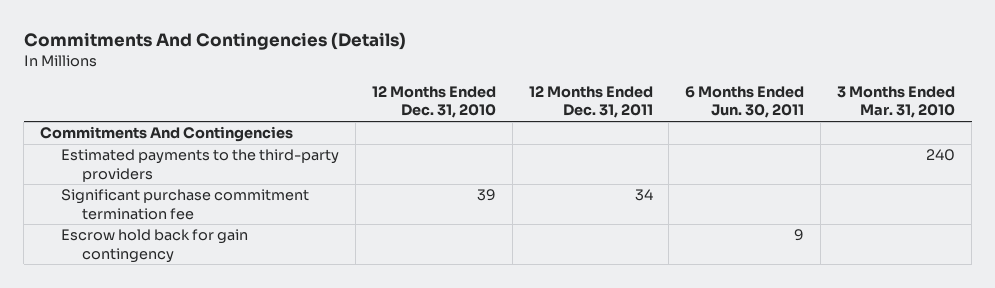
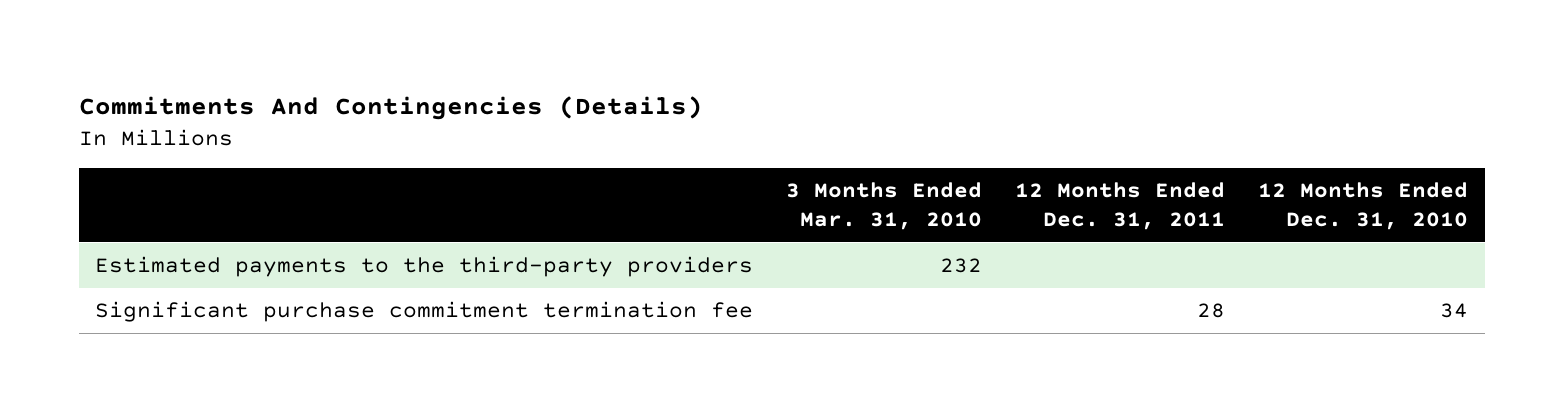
[685,86,805,119] 6 Months Ended Jun. 30, 2011 -> none
[39,126,293,143] Commitments And Contingencies -> none
[60,229,248,263] Escrow hold back for gain contingency -> none
[926,149,956,162] 240 -> [940,258,983,274] 232
[476,189,496,202] 39 -> [1440,303,1469,319] 34
[634,189,653,202] 34 -> [1197,303,1226,319] 28

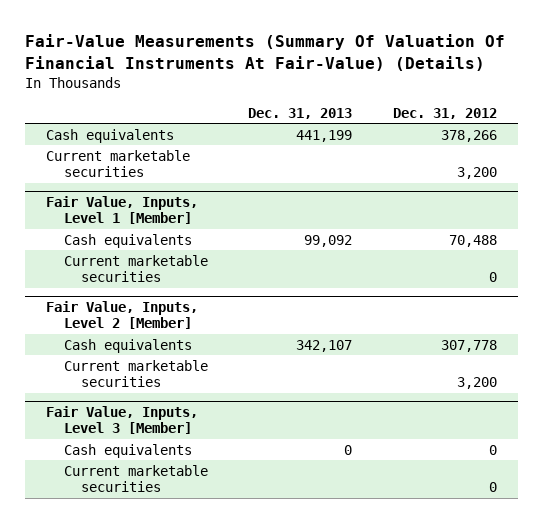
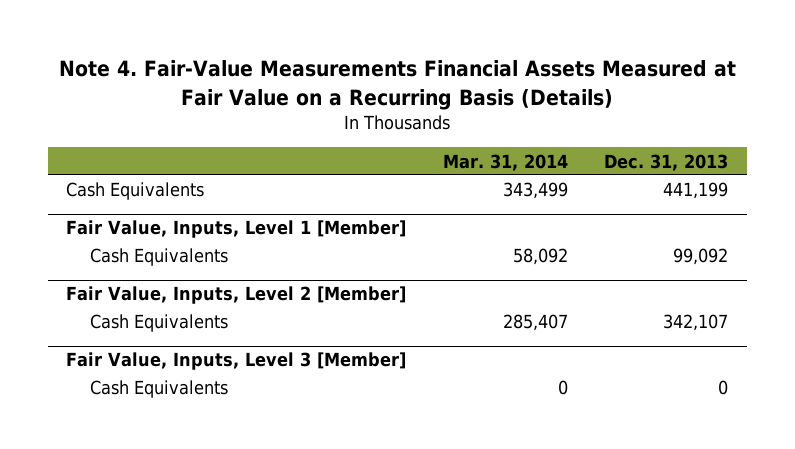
[25,34,506,71] Fair-Value Measurements (Summary Of Valuation Of Financial Instruments At Fair-Value) (Details) -> [59,60,737,110] Note 4. Fair-Value Measurements Financial Assets Measured at Fair Value on a Recurring Basis (Details)
[393,107,498,119] Dec. 31, 2012 -> none
none -> [442,153,568,171] Mar. 31, 2014
[45,149,190,178] Current marketable securities -> none
[45,128,174,143] Cash equivalents -> [66,182,205,201] Cash Equivalents
[63,254,208,283] Current marketable securities -> none
[63,233,192,248] Cash equivalents -> [90,248,229,267] Cash Equivalents
[63,359,208,388] Current marketable securities -> none
[63,338,192,353] Cash equivalents -> [90,314,229,333] Cash Equivalents
[63,464,208,493] Current marketable securities -> none
[63,443,192,458] Cash equivalents -> [90,380,229,399] Cash Equivalents

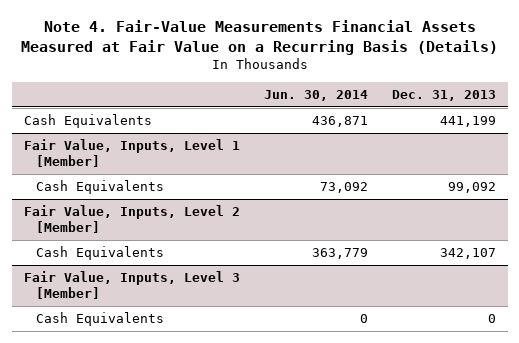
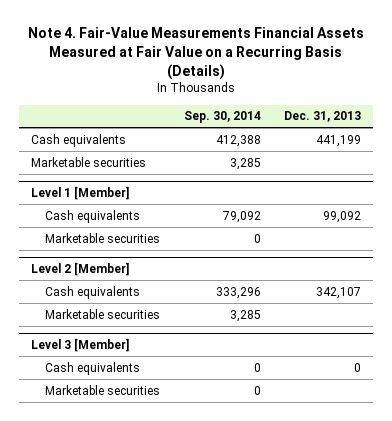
[263,90,368,102] Jun. 30, 2014 -> none
none -> [183,111,261,124] Sep. 30, 2014
[23,114,152,129] Cash Equivalents -> [31,133,127,147] Cash equivalents
none -> [31,156,147,167] Marketable securities
[23,139,240,167] Fair Value, Inputs, Level 1 [Member] -> [31,185,130,200] Level 1 [Member]
[35,180,164,195] Cash Equivalents -> [45,209,141,223] Cash equivalents
none -> [45,232,161,243] Marketable securities
[23,205,240,233] Fair Value, Inputs, Level 2 [Member] -> [31,261,130,276] Level 2 [Member]
[35,246,164,261] Cash Equivalents -> [45,285,141,299] Cash equivalents
none -> [45,308,161,319] Marketable securities
[23,271,240,299] Fair Value, Inputs, Level 3 [Member] -> [31,337,130,352] Level 3 [Member]
[35,312,164,327] Cash Equivalents -> [45,361,141,375] Cash equivalents
none -> [45,384,161,395] Marketable securities

